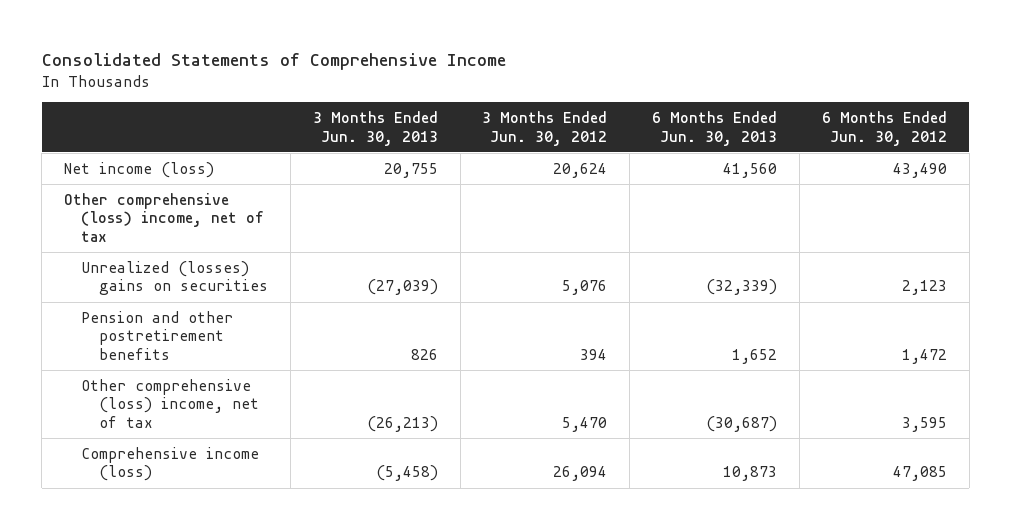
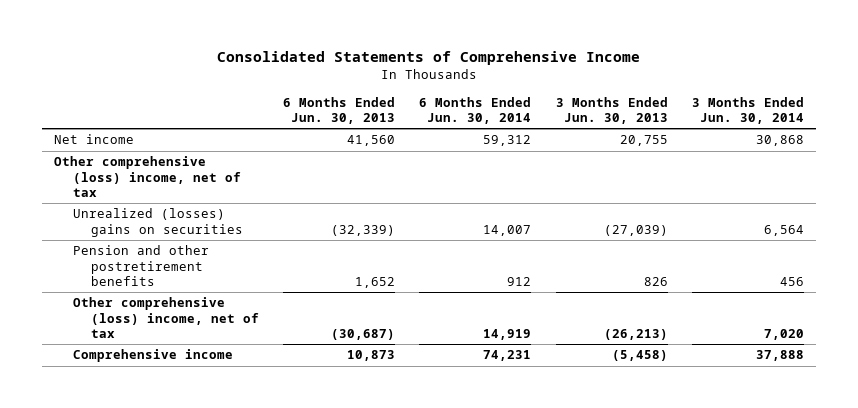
[482,110,608,146] 3 Months Ended Jun. 30, 2012 -> none
[822,110,948,146] 6 Months Ended Jun. 30, 2012 -> none
none -> [419,96,532,124] 6 Months Ended Jun. 30, 2014
none -> [692,96,805,124] 3 Months Ended Jun. 30, 2014
[64,161,215,178] Net income (loss) -> [54,134,135,145] Net income
[81,446,260,482] Comprehensive income (loss) -> [72,349,233,363] Comprehensive income

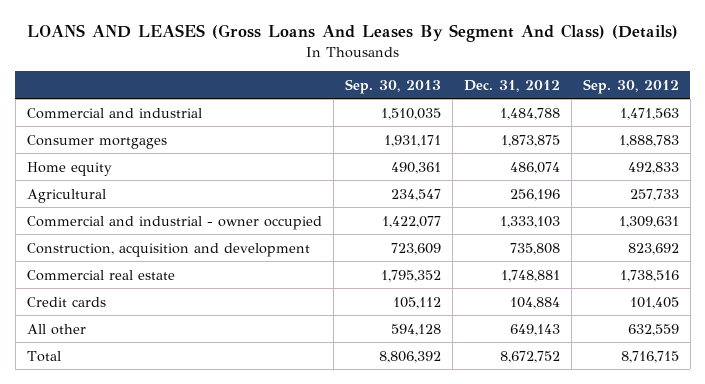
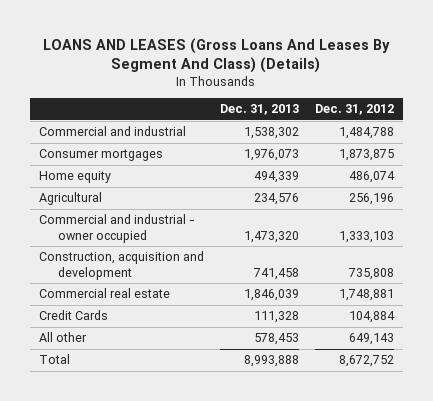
[344,78,441,94] Sep. 30, 2013 -> none
[582,78,679,94] Sep. 30, 2012 -> none
none -> [219,104,299,116] Dec. 31, 2013
[26,296,106,307] Credit cards -> [38,310,108,321] Credit Cards

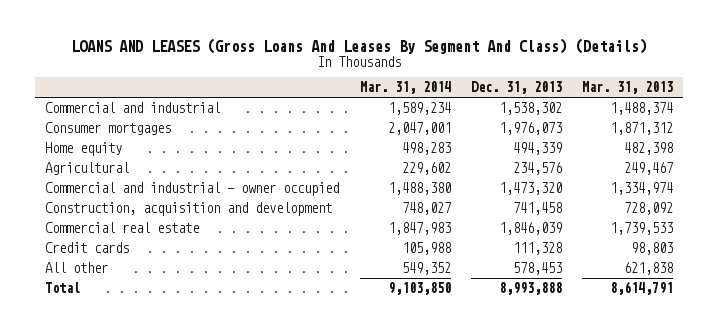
[315,104,395,116] Dec. 31, 2012 -> none
none -> [359,81,451,95] Mar. 31, 2014
none -> [581,81,673,95] Mar. 31, 2013
[38,310,108,321] Credit Cards -> [45,241,130,253] Credit cards

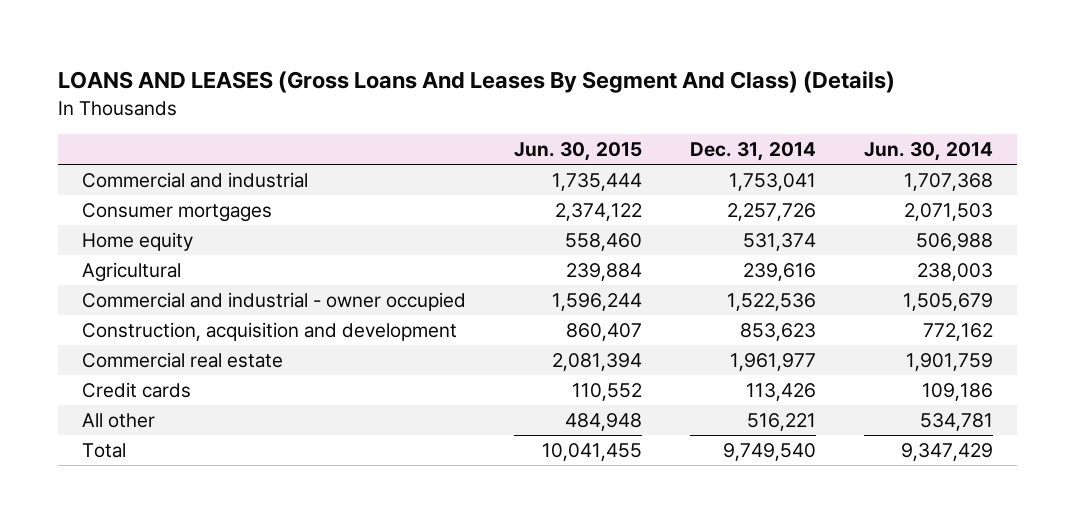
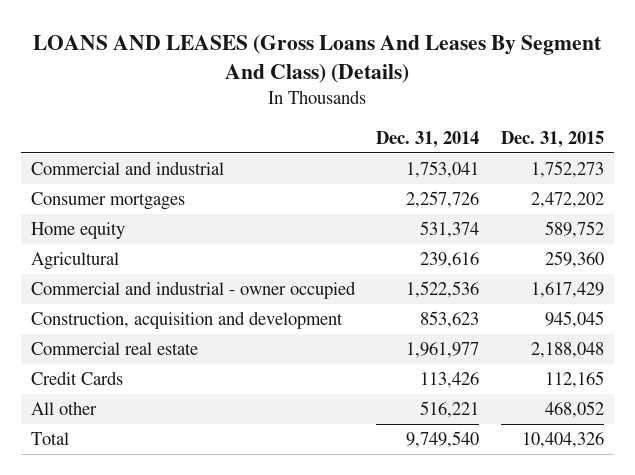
[514,142,643,162] Jun. 30, 2015 -> none
[864,142,994,162] Jun. 30, 2014 -> none
none -> [500,130,604,148] Dec. 31, 2015
[82,381,192,398] Credit cards -> [31,371,124,386] Credit Cards

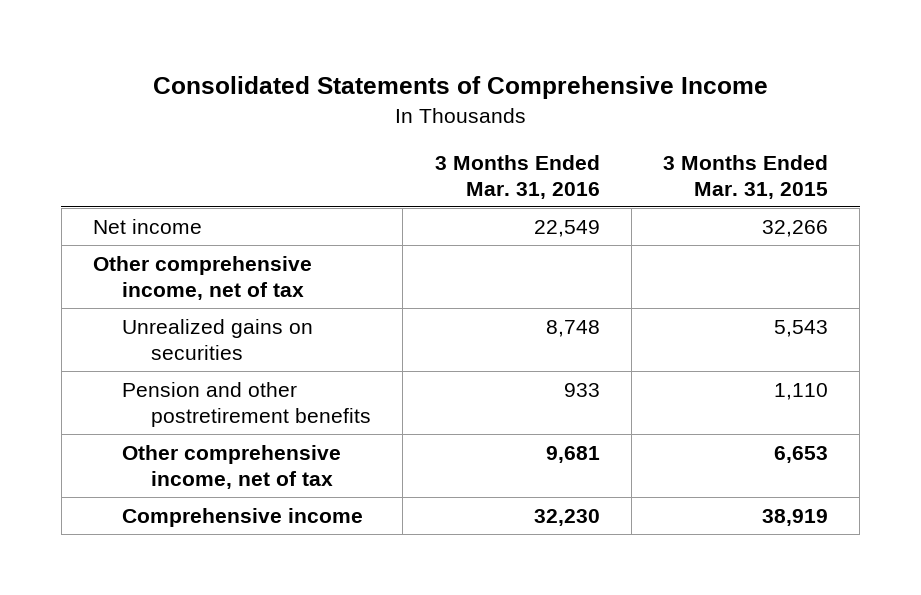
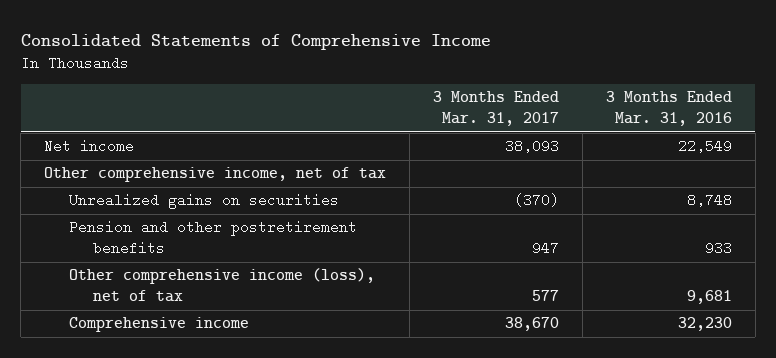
[663,155,829,199] 3 Months Ended Mar. 31, 2015 -> none
none -> [432,91,559,127] 3 Months Ended Mar. 31, 2017
[122,444,342,489] Other comprehensive income, net of tax -> [68,268,375,303] Other comprehensive income (loss), net of tax

